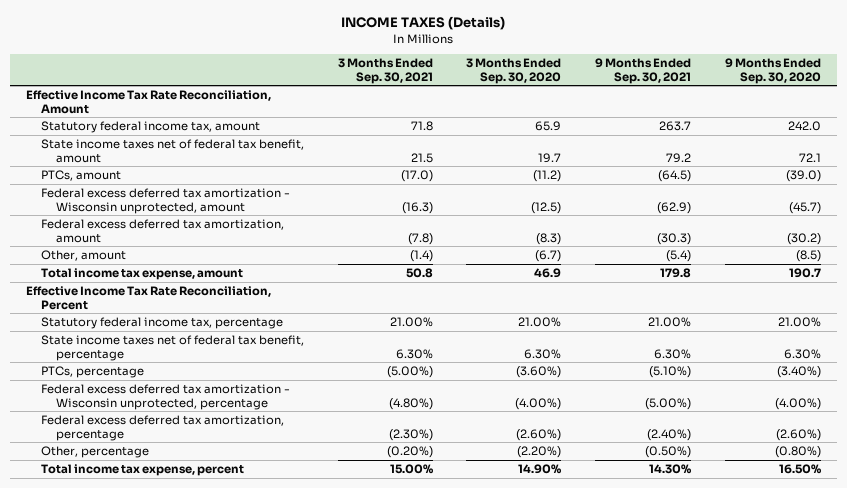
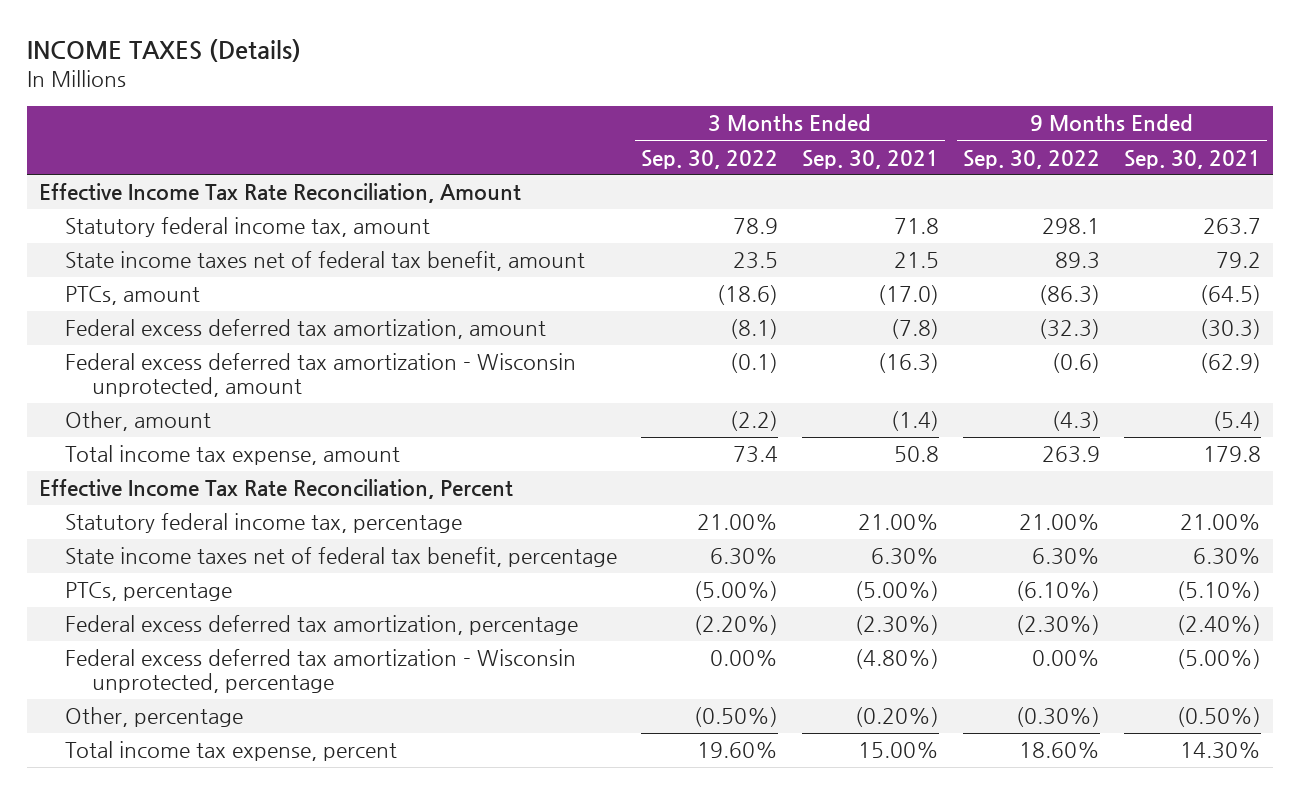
[466,58,562,84] 3 Months Ended Sep. 30, 2020 -> none
[724,58,821,84] 9 Months Ended Sep. 30, 2020 -> none
none -> [641,149,779,169] Sep. 30, 2022
none -> [962,149,1100,169] Sep. 30, 2022
[41,188,291,214] Federal excess deferred tax amortization - Wisconsin unprotected, amount -> [65,353,577,397] Federal excess deferred tax amortization - Wisconsin unprotected, amount
[41,384,291,410] Federal excess deferred tax amortization - Wisconsin unprotected, percentage -> [65,649,577,693] Federal excess deferred tax amortization - Wisconsin unprotected, percentage

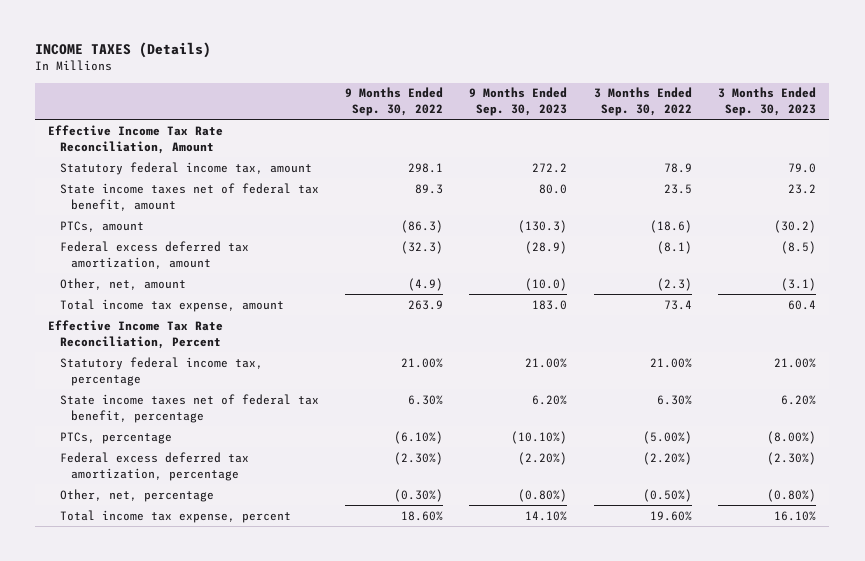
[802,149,940,169] Sep. 30, 2021 -> none
[1123,149,1261,169] Sep. 30, 2021 -> none
none -> [469,87,568,117] 9 Months Ended Sep. 30, 2023
none -> [718,87,817,117] 3 Months Ended Sep. 30, 2023
[65,353,577,397] Federal excess deferred tax amortization - Wisconsin unprotected, amount -> none
[65,411,212,432] Other, amount -> [59,277,186,290] Other, net, amount
[730,411,779,432] (2.2) -> [656,277,692,291] (2.3)
[1051,411,1100,432] (4.3) -> [408,277,444,291] (4.9)
[65,649,577,693] Federal excess deferred tax amortization - Wisconsin unprotected, percentage -> none
[65,707,244,728] Other, percentage -> [59,488,214,502] Other, net, percentage

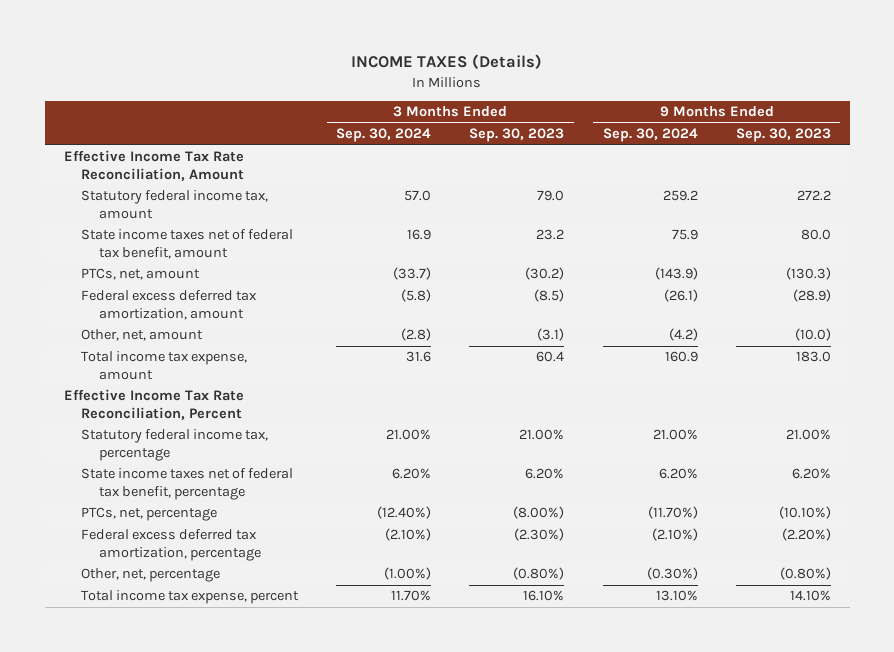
[345,87,444,117] 9 Months Ended Sep. 30, 2022 -> none
[593,87,692,117] 3 Months Ended Sep. 30, 2022 -> none
none -> [336,128,432,143] Sep. 30, 2024
none -> [602,128,698,143] Sep. 30, 2024
[59,220,144,232] PTCs, amount -> [81,268,201,281] PTCs, net, amount
[59,431,172,444] PTCs, percentage -> [81,507,218,522] PTCs, net, percentage

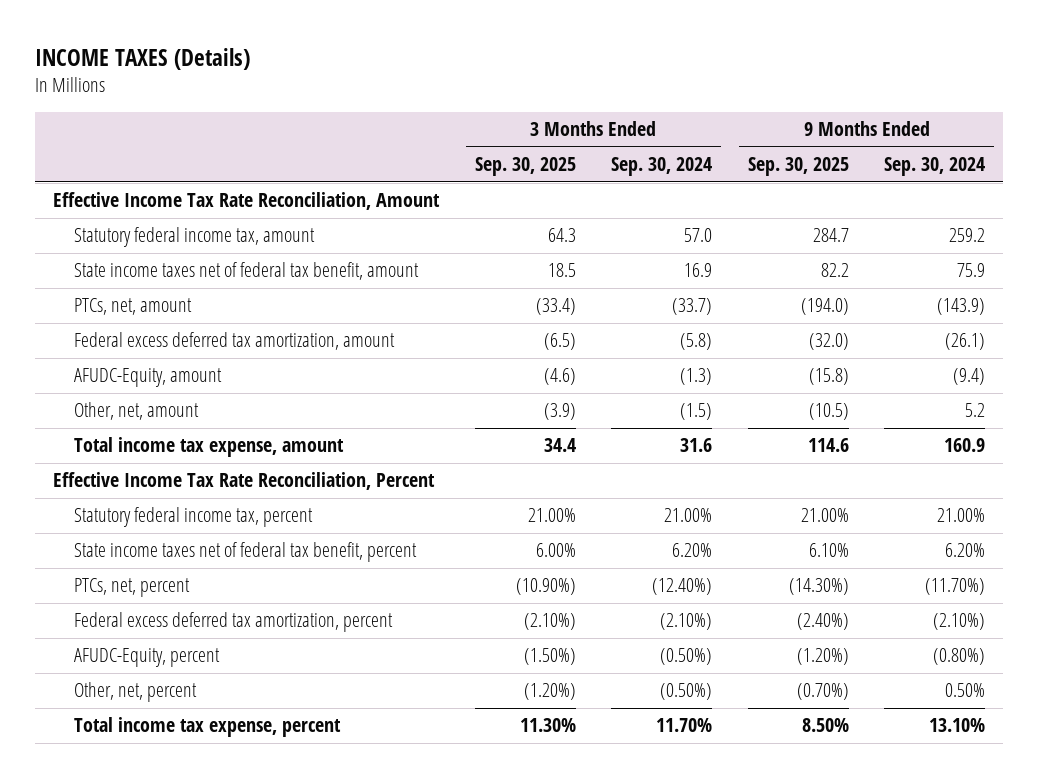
[469,128,565,143] Sep. 30, 2023 -> none
[735,128,831,143] Sep. 30, 2023 -> none
none -> [474,157,576,177] Sep. 30, 2025
none -> [747,157,849,177] Sep. 30, 2025
none -> [73,368,222,388] AFUDC-Equity, amount
[401,328,432,342] (2.8) -> [680,403,713,421] (1.5)
[668,328,698,342] (4.2) -> [965,403,986,418] 5.2
[81,429,269,462] Statutory federal income tax, percentage -> [73,507,313,528] Statutory federal income tax, percent
[81,468,294,501] State income taxes net of federal tax benefit, percentage -> [73,542,417,563] State income taxes net of federal tax benefit, percent
[81,507,218,522] PTCs, net, percentage -> [73,578,190,598] PTCs, net, percent
[81,529,262,562] Federal excess deferred tax amortization, percentage -> [73,612,393,633] Federal excess deferred tax amortization, percent
none -> [73,648,220,668] AFUDC-Equity, percent
[81,568,221,583] Other, net, percentage -> [73,682,197,703] Other, net, percent
[384,567,432,581] (1.00%) -> [660,683,713,701] (0.50%)
[646,567,698,581] (0.30%) -> [945,683,986,698] 0.50%

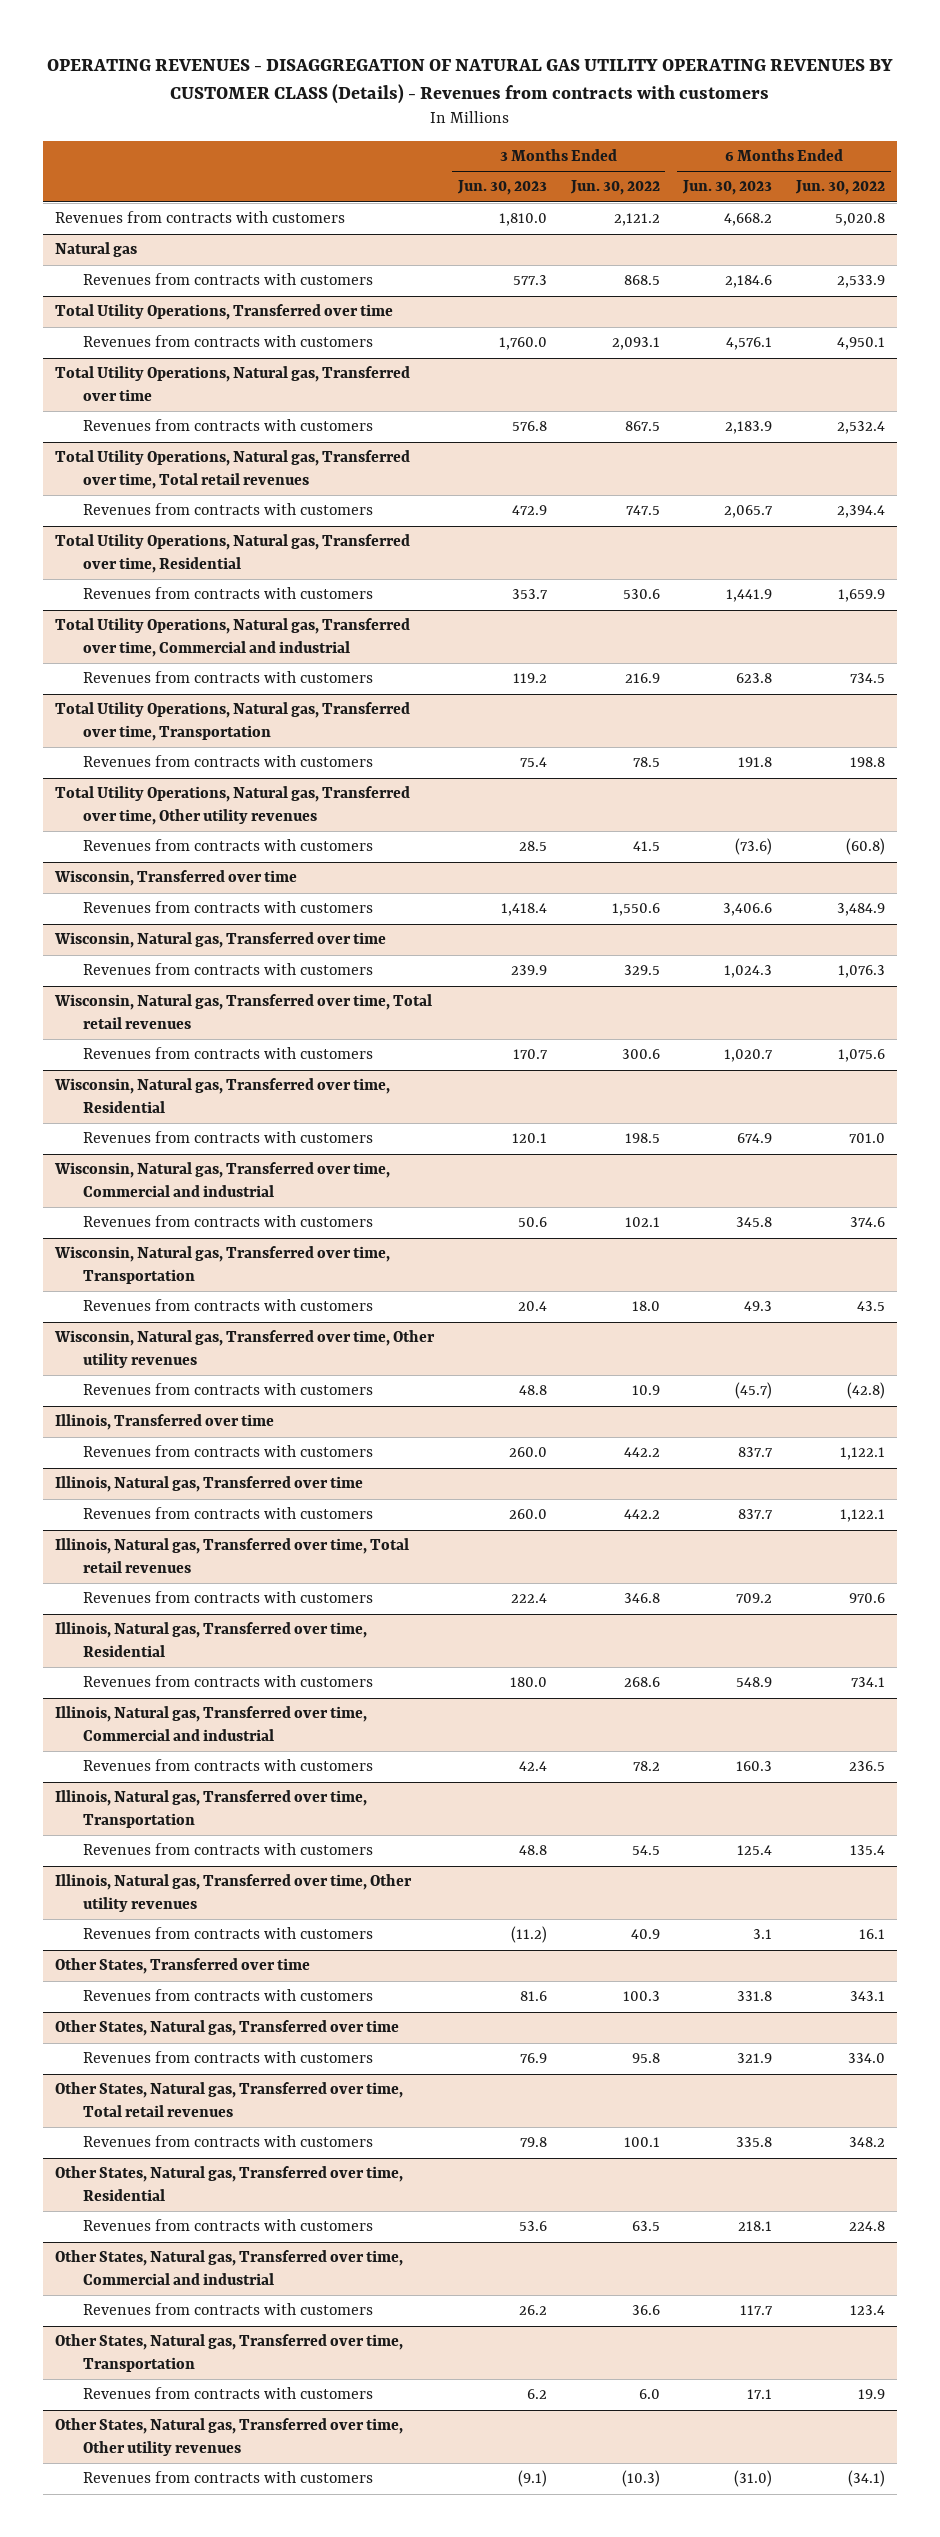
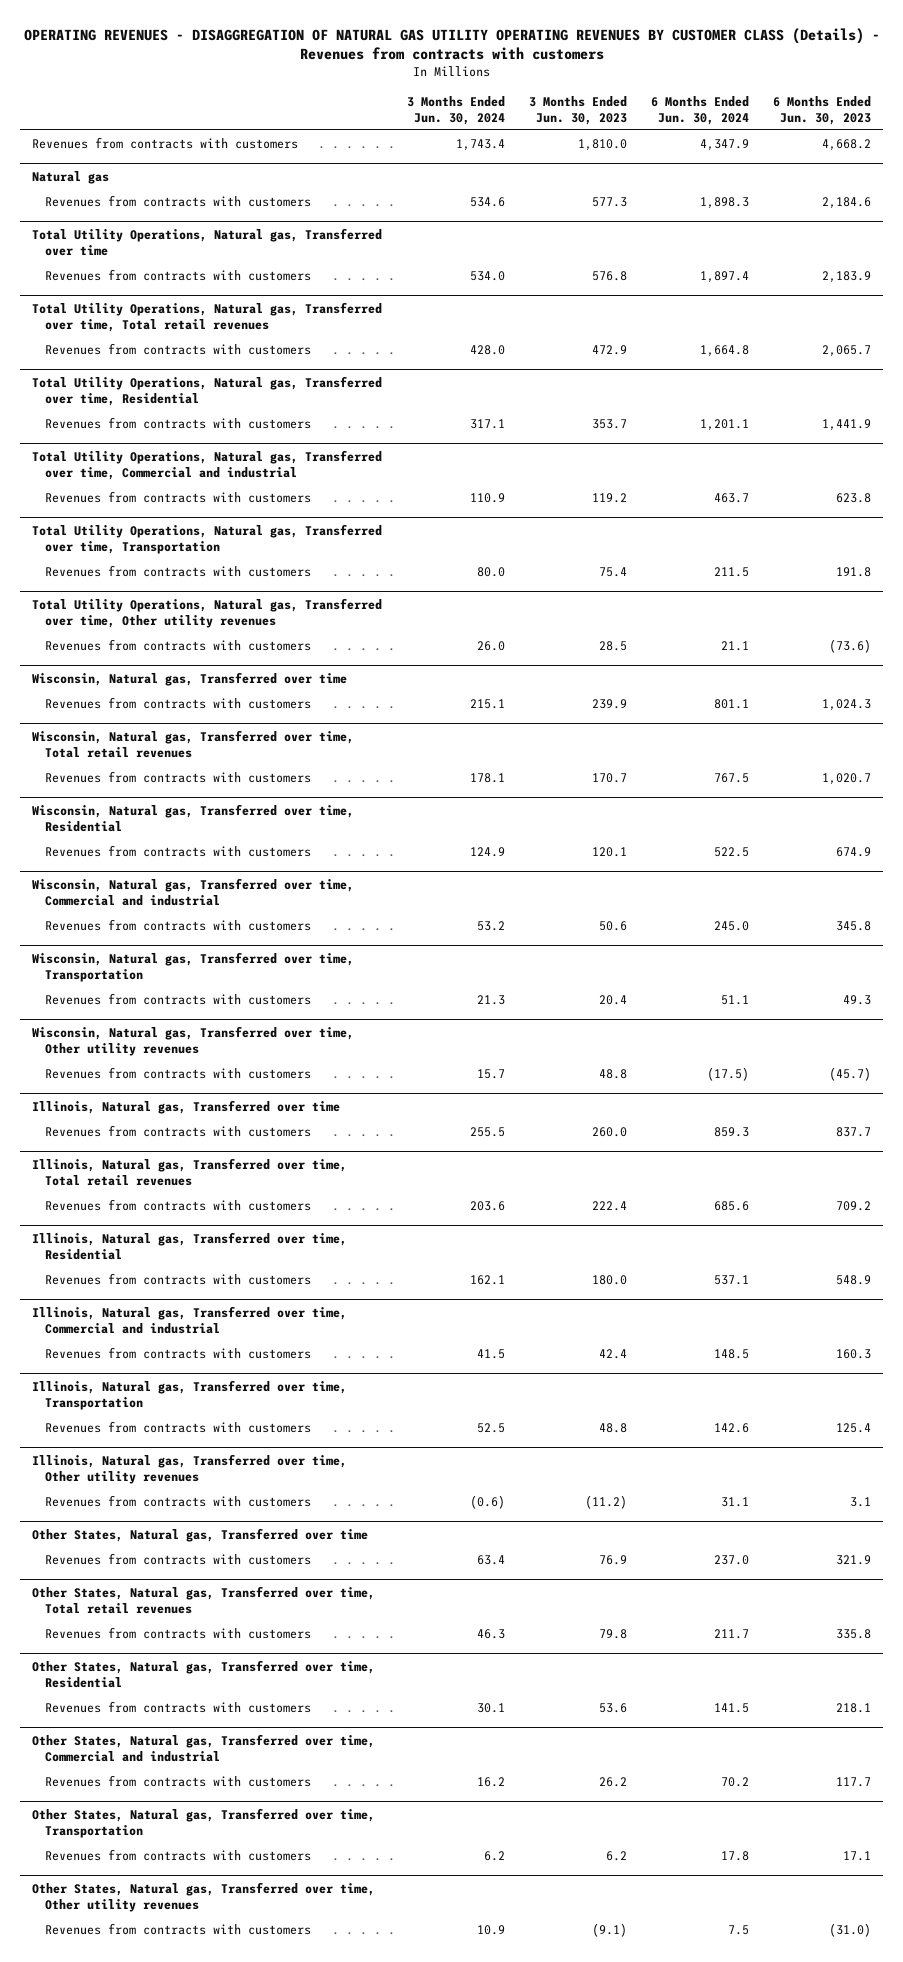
[569,180,660,196] Jun. 30, 2022 -> none
[794,180,885,196] Jun. 30, 2022 -> none
none -> [406,95,505,125] 3 Months Ended Jun. 30, 2024
none -> [650,95,749,125] 6 Months Ended Jun. 30, 2024
[55,304,394,321] Total Utility Operations, Transferred over time -> none
[82,335,373,348] Revenues from contracts with customers -> none
[54,870,298,887] Wisconsin, Transferred over time -> none
[82,901,373,914] Revenues from contracts with customers -> none
[55,1414,275,1431] Illinois, Transferred over time -> none
[82,1445,373,1458] Revenues from contracts with customers -> none
[55,1958,311,1975] Other States, Transferred over time -> none
[82,1989,373,2002] Revenues from contracts with customers -> none

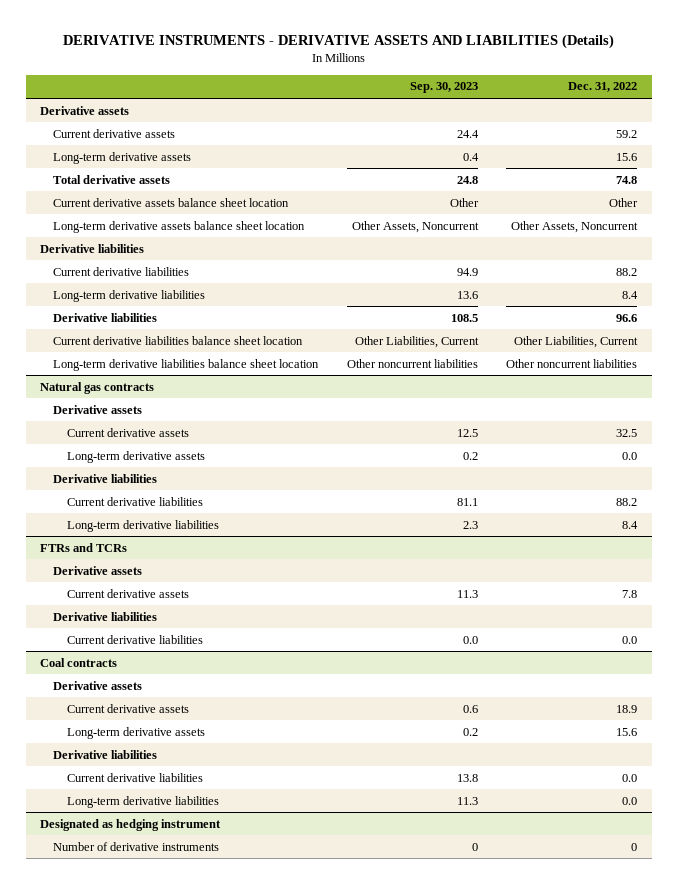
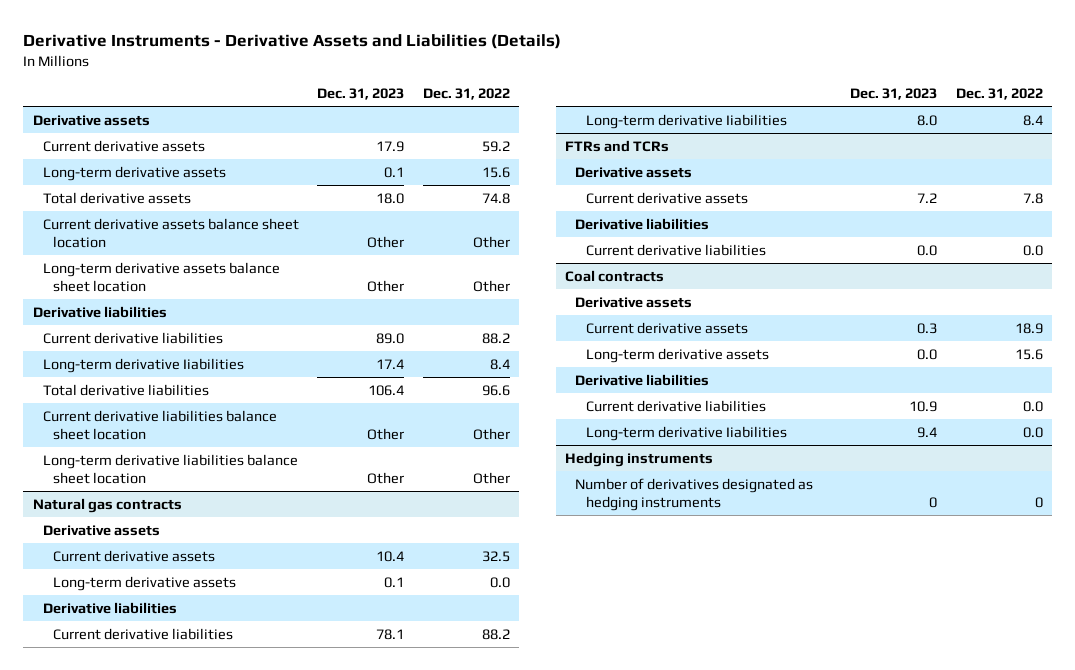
[62,34,614,50] DERIVATIVE INSTRUMENTS - DERIVATIVE ASSETS AND LIABILITIES (Details) -> [23,33,562,49] Derivative Instruments - Derivative Assets and Liabilities (Details)
[409,82,478,94] Sep. 30, 2023 -> none
none -> [317,87,405,100] Dec. 31, 2023
[511,220,639,233] Other Assets, Noncurrent -> [473,279,511,292] Other
[53,289,206,302] Long-term derivative liabilities -> [42,357,244,373] Long-term derivative Iiabilities
[53,312,158,322] Derivative liabilities -> [42,383,209,396] Total derivative liabilities
[514,335,639,348] Other Liabilities, Current -> [473,427,511,440] Other
[506,358,638,368] Other noncurrent liabilities -> [473,471,511,484] Other
[66,519,219,532] Long-term derivative liabilities -> [585,113,787,129] Long-term derivative Iiabilities
[66,795,219,808] Long-term derivative liabilities -> [585,425,787,441] Long-term derivative Iiabilities
[39,818,221,831] Designated as hedging instrument -> [565,451,714,467] Hedging instruments
[53,841,220,851] Number of derivative instruments -> [575,477,814,511] Number of derivatives designated as hedging instruments

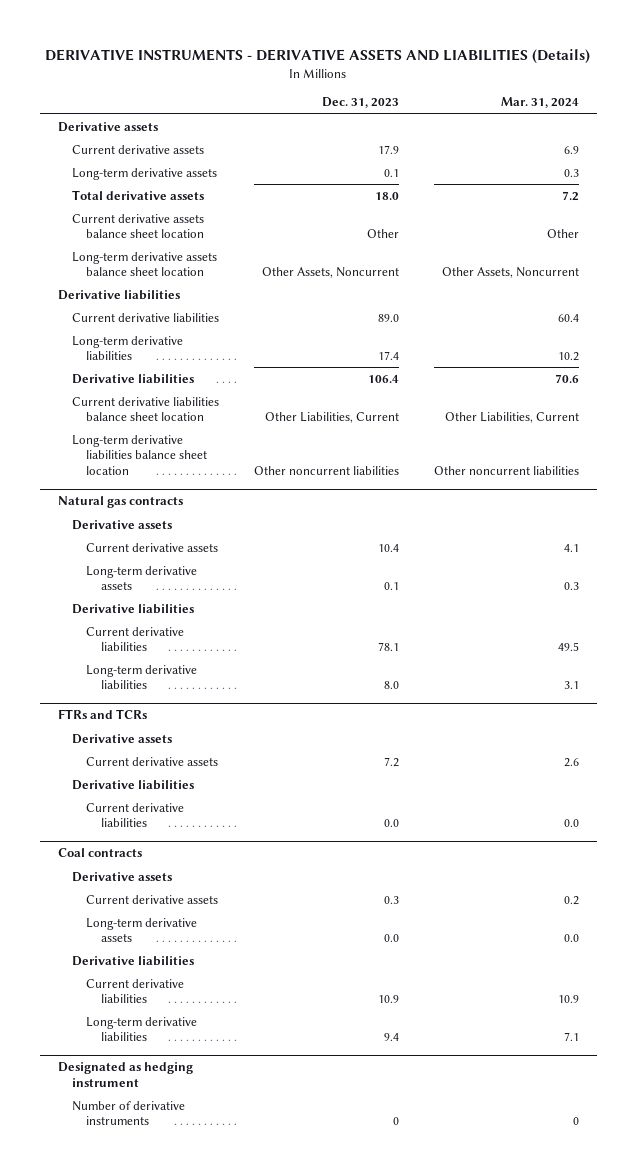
[23,33,562,49] Derivative Instruments - Derivative Assets and Liabilities (Details) -> [45,49,591,65] DERIVATIVE INSTRUMENTS - DERIVATIVE ASSETS AND LIABILITIES (Details)
[423,87,511,100] Dec. 31, 2022 -> none
none -> [501,97,580,109] Mar. 31, 2024
[367,279,405,292] Other -> [262,267,400,279] Other Assets, Noncurrent
[42,357,244,373] Long-term derivative Iiabilities -> [72,335,184,361] Long-term derivative liabilities
[42,383,209,396] Total derivative liabilities -> [72,373,195,384] Derivative liabilities
[367,427,405,440] Other -> [265,412,400,424] Other Liabilities, Current
[367,471,405,484] Other -> [254,465,400,475] Other noncurrent liabilities
[585,113,787,129] Long-term derivative Iiabilities -> [86,664,198,690] Long-term derivative liabilities
[585,425,787,441] Long-term derivative Iiabilities -> [86,1016,198,1042] Long-term derivative liabilities
[565,451,714,467] Hedging instruments -> [57,1062,193,1087] Designated as hedging instrument
[575,477,814,511] Number of derivatives designated as hedging instruments -> [72,1100,186,1126] Number of derivative instruments

